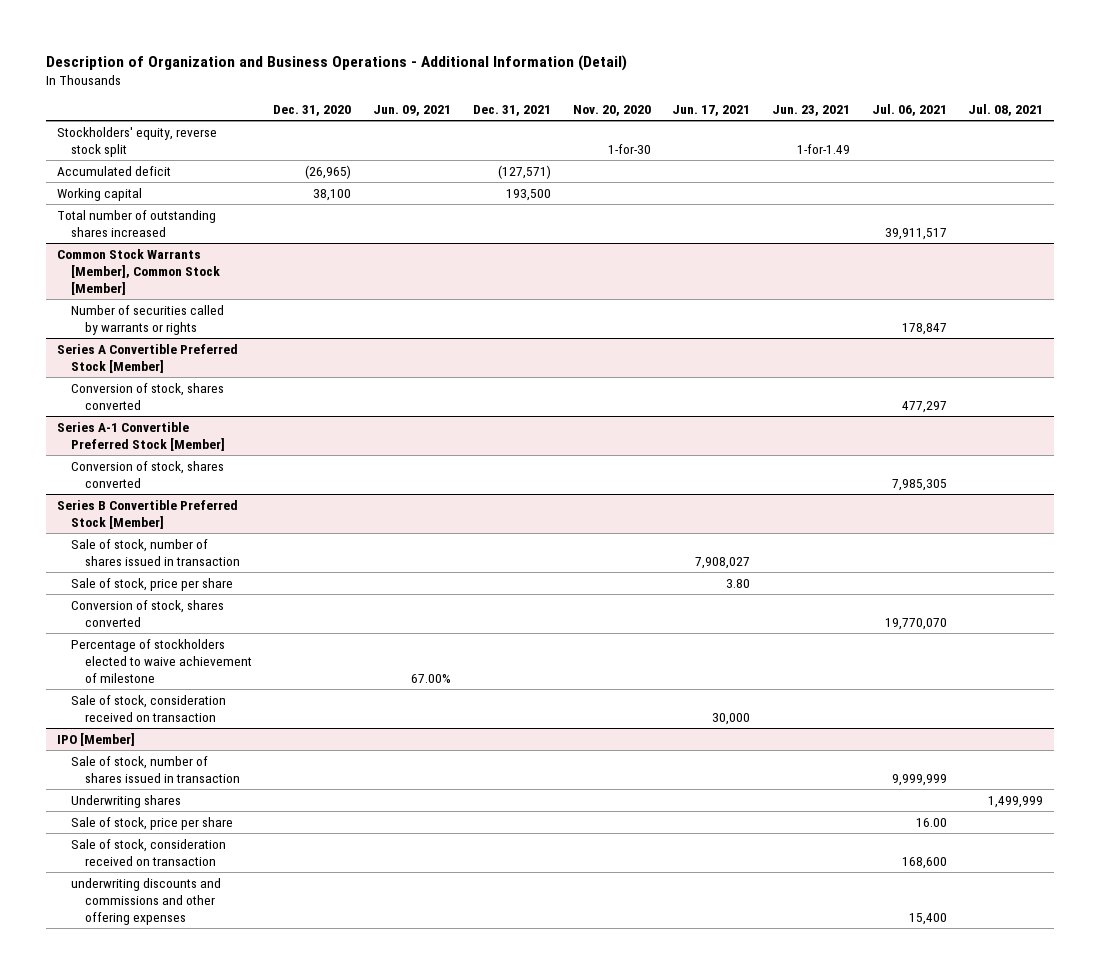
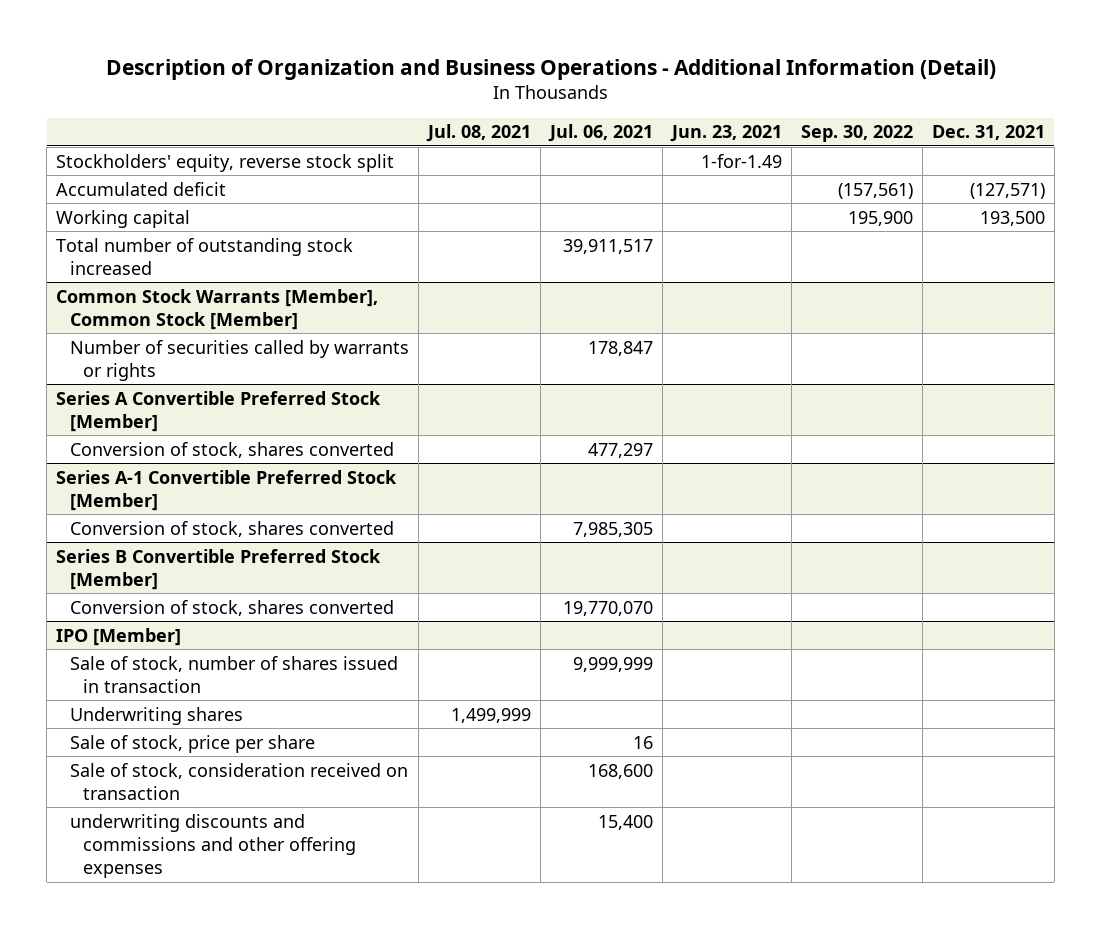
[273,104,352,116] Dec. 31, 2020 -> none
[373,104,452,116] Jun. 09, 2021 -> none
[572,104,651,116] Nov. 20, 2020 -> none
[672,104,751,116] Jun. 17, 2021 -> none
none -> [800,125,913,143] Sep. 30, 2022
[56,209,216,237] Total number of outstanding shares increased -> [56,237,354,275] Total number of outstanding stock increased
[70,538,240,566] Sale of stock, number of shares issued in transaction -> none
[70,577,233,591] Sale of stock, price per share -> none
[70,638,252,683] Percentage of stockholders elected to waive achievement of milestone -> none
[70,694,226,722] Sale of stock, consideration received on transaction -> none
[915,817,947,827] 16.00 -> [632,735,653,749] 16

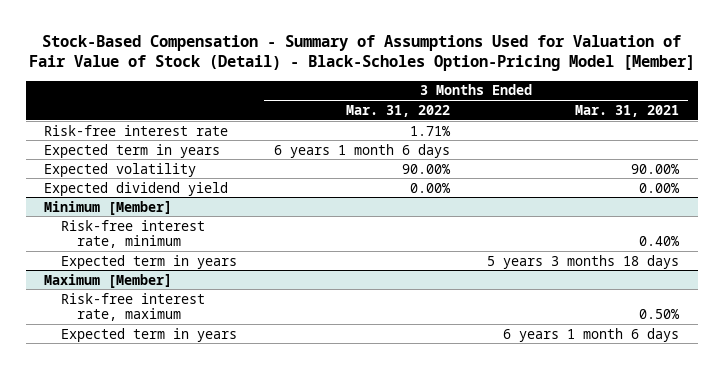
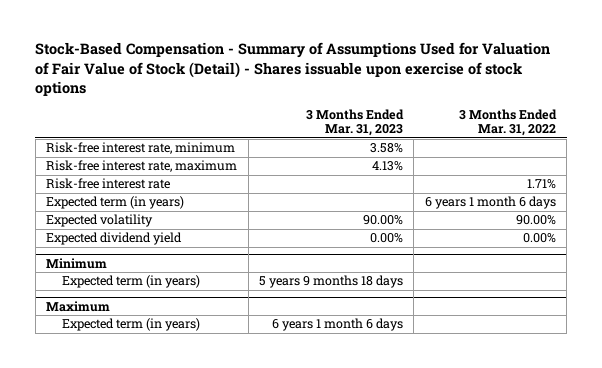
[28,34,695,72] Stock-Based Compensation - Summary of Assumptions Used for Valuation of Fair Value of Stock (Detail) - Black-Scholes Option-Pricing Model [Member] -> [35,42,551,97] Stock-Based Compensation - Summary of Assumptions Used for Valuation of Fair Value of Stock (Detail) - Shares issuable upon exercise of stock options
[575,104,680,117] Mar. 31, 2021 -> none
none -> [306,108,405,137] 3 Months Ended Mar. 31, 2023
none -> [46,142,236,155] Risk-free interest rate, minimum
none -> [46,160,238,173] Risk-free interest rate, maximum
[44,143,221,158] Expected term in years -> [46,196,185,210] Expected term (in years)
[60,219,205,249] Risk-free interest rate, minimum -> none
[60,292,205,322] Risk-free interest rate, maximum -> none
[44,200,173,215] Minimum [Member] -> [46,257,108,269] Minimum
[60,254,237,269] Expected term in years -> [61,275,200,289] Expected term (in years)
[44,273,173,288] Maximum [Member] -> [46,300,111,312] Maximum
[60,327,237,342] Expected term in years -> [61,318,200,332] Expected term (in years)

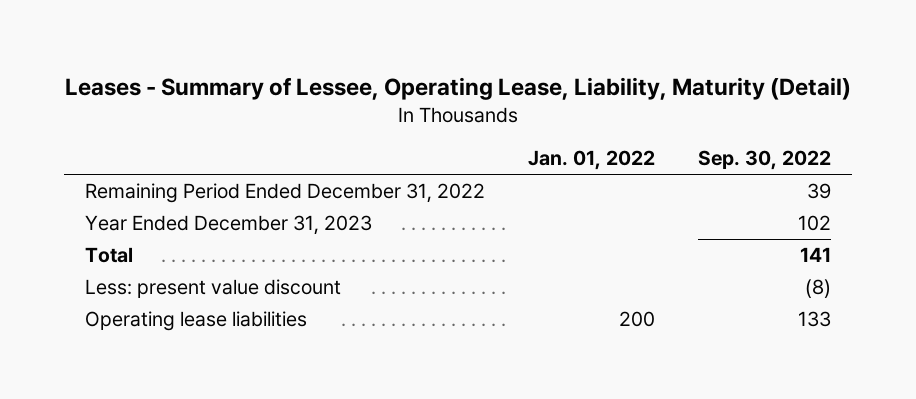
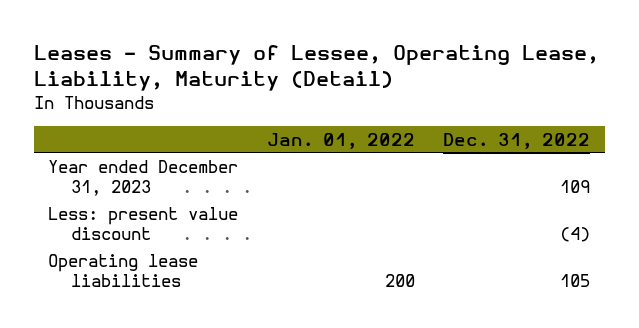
[697,150,831,171] Sep. 30, 2022 -> none
none -> [443,132,591,149] Dec. 31, 2022
[85,182,486,203] Remaining Period Ended December 31, 2022 -> none
[85,246,134,263] Total -> none
[85,214,373,235] Year Ended December 31, 2023 -> [48,159,239,197] Year ended December 31, 2023

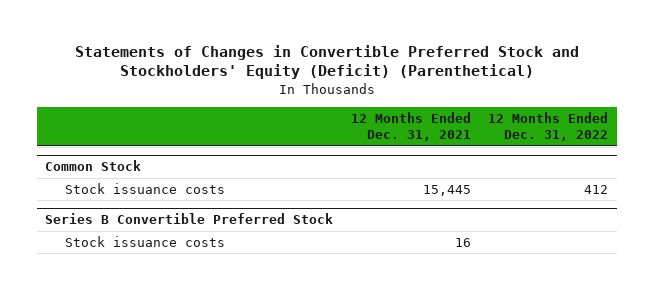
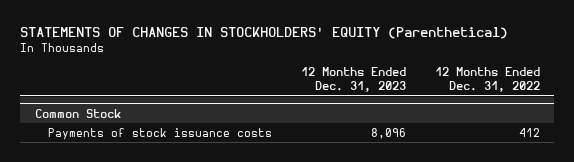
[74,44,579,80] Statements of Changes in Convertible Preferred Stock and Stockholders' Equity (Deficit) (Parenthetical) -> [20,27,509,40] STATEMENTS OF CHANGES IN STOCKHOLDERS' EQUITY (Parenthetical)
[350,111,471,142] 12 Months Ended Dec. 31, 2021 -> none
none -> [300,67,406,93] 12 Months Ended Dec. 31, 2023
[45,213,334,225] Series B Convertible Preferred Stock -> none
[64,235,225,247] Stock issuance costs -> none
[64,182,225,194] Stock issuance costs -> [47,127,272,140] Payments of stock issuance costs

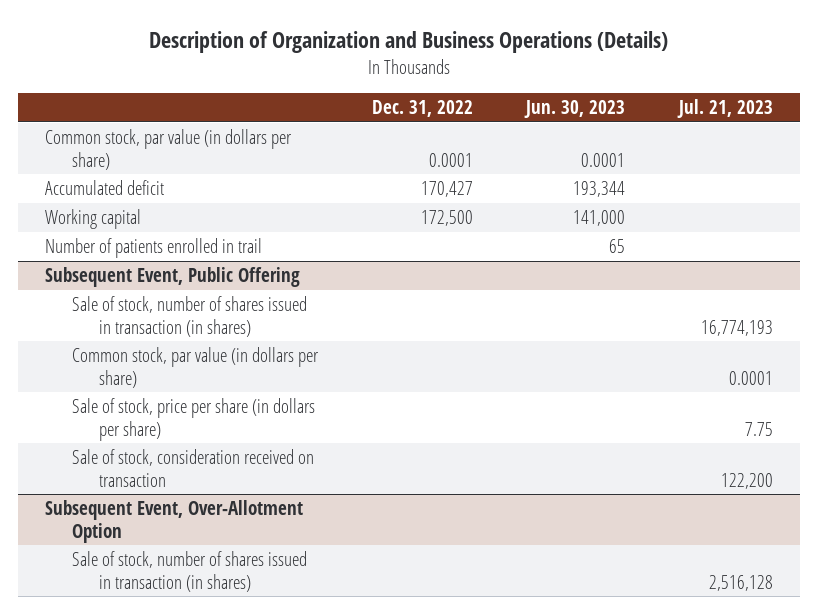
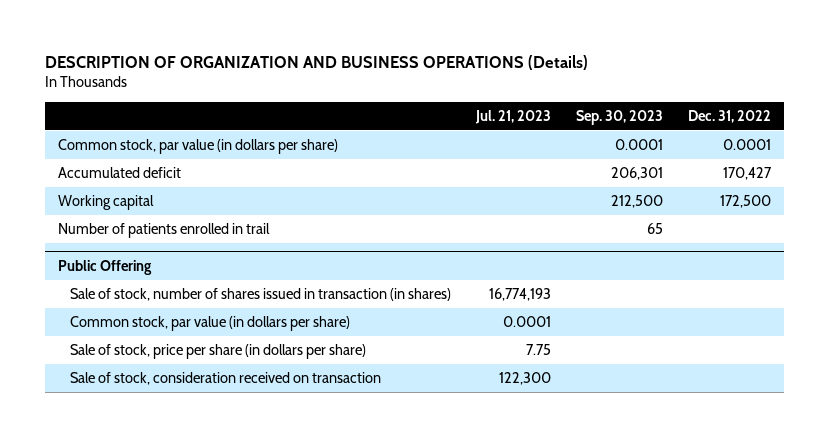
[149,30,669,53] Description of Organization and Business Operations (Details) -> [45,54,589,70] DESCRIPTION OF ORGANIZATION AND BUSINESS OPERATIONS (Details)
[524,100,626,119] Jun. 30, 2023 -> none
none -> [576,109,664,125] Sep. 30, 2023
[45,267,301,288] Subsequent Event, Public Offering -> [57,259,152,275] Public Offering
[45,500,304,543] Subsequent Event, Over-Allotment Option -> none
[72,551,308,592] Sale of stock, number of shares issued in transaction (in shares) -> none
[721,472,774,489] 122,200 -> [499,372,552,386] 122,300

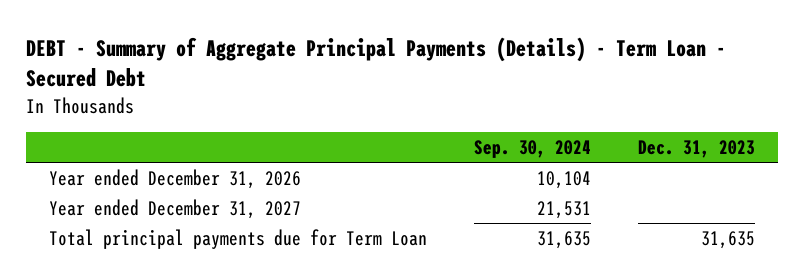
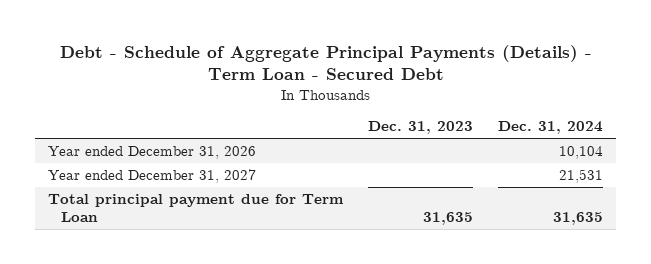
[26,37,727,88] DEBT - Summary of Aggregate Principal Payments (Details) - Term Loan - Secured Debt -> [59,44,592,81] Debt - Schedule of Aggregate Principal Payments (Details) - Term Loan - Secured Debt
[474,140,592,159] Sep. 30, 2024 -> none
none -> [498,121,604,135] Dec. 31, 2024
[49,228,428,249] Total principal payments due for Term Loan -> [47,193,344,222] Total principal payment due for Term Loan

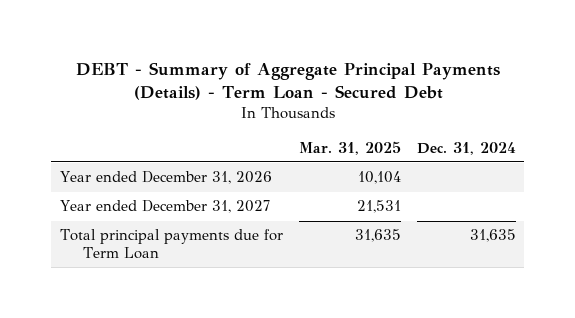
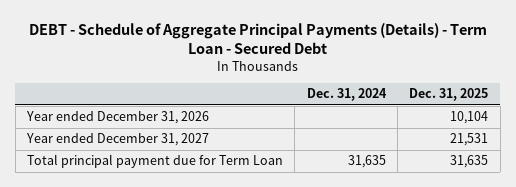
[75,61,500,100] DEBT - Summary of Aggregate Principal Payments (Details) - Term Loan - Secured Debt -> [28,22,487,54] DEBT - Schedule of Aggregate Principal Payments (Details) - Term Loan - Secured Debt
[298,140,401,155] Mar. 31, 2025 -> none
none -> [409,88,489,102] Dec. 31, 2025
[59,229,283,260] Total principal payments due for Term Loan -> [27,154,284,169] Total principal payment due for Term Loan

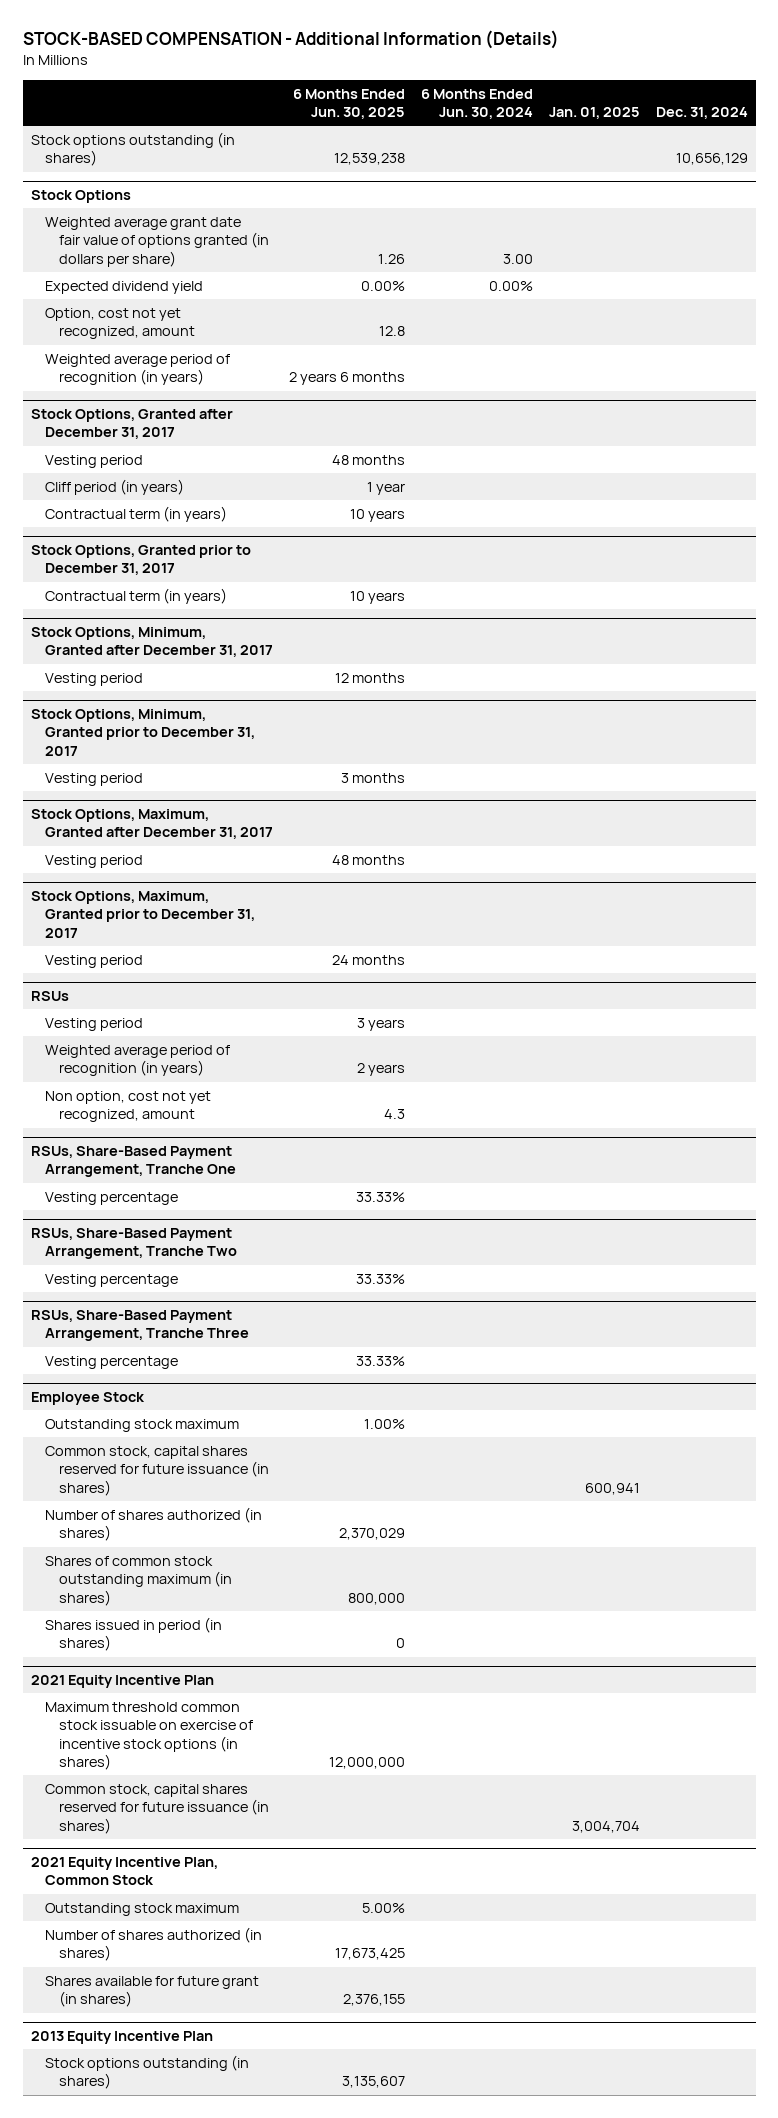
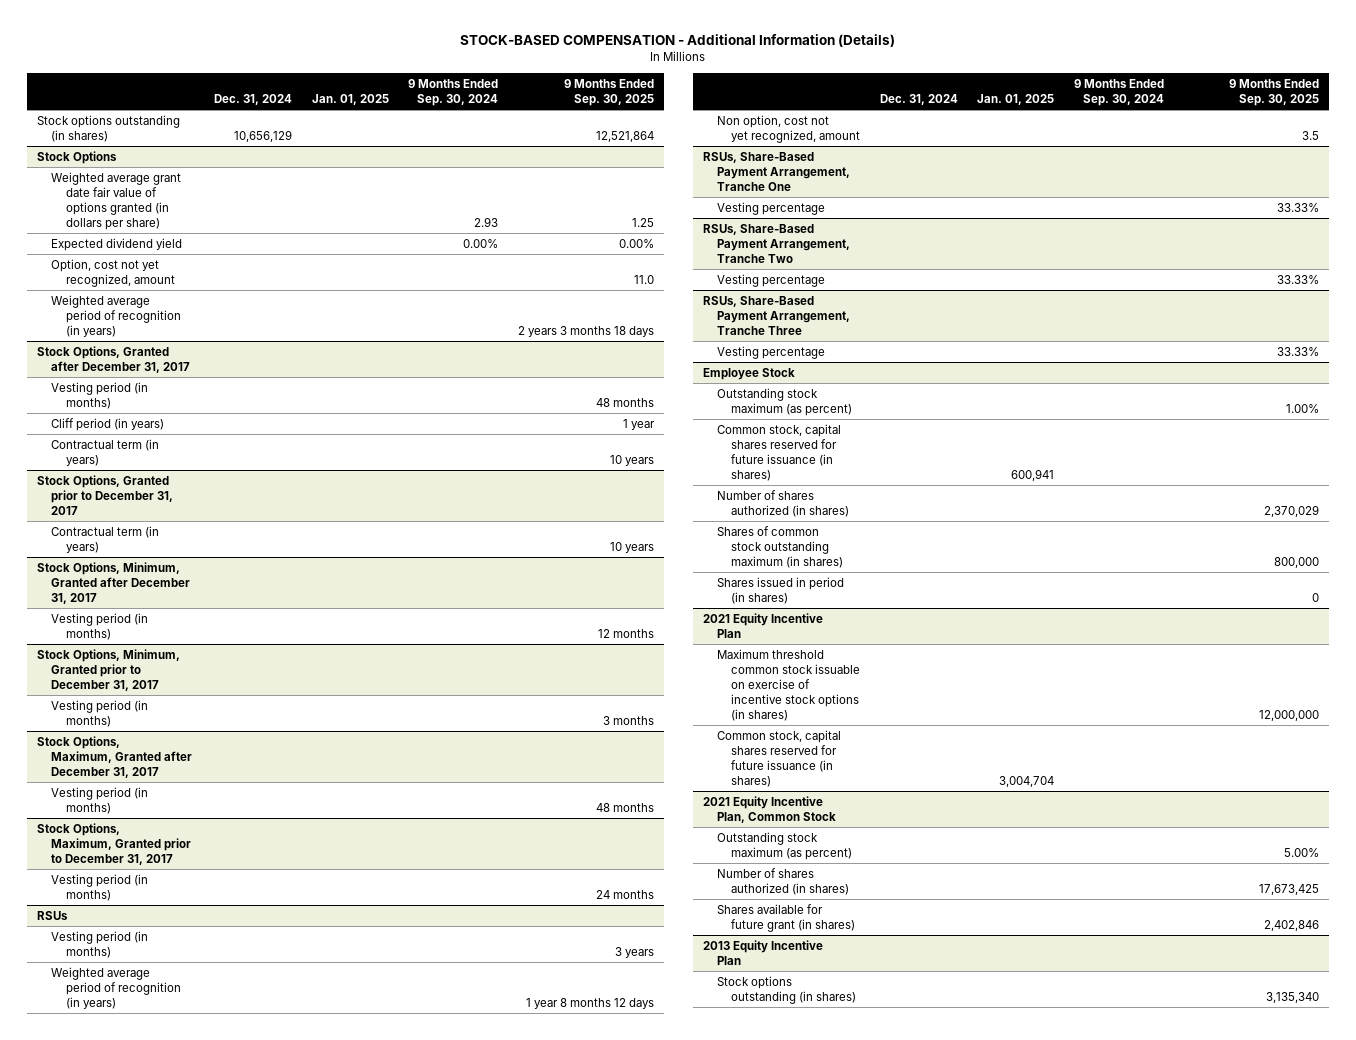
[292,88,405,119] 6 Months Ended Jun. 30, 2025 -> none
[420,88,533,119] 6 Months Ended Jun. 30, 2024 -> none
none -> [408,78,499,106] 9 Months Ended Sep. 30, 2024
none -> [563,78,654,106] 9 Months Ended Sep. 30, 2025
[44,454,143,468] Vesting period -> [51,381,149,409] Vesting period (in months)
[44,672,143,686] Vesting period -> [51,612,149,640] Vesting period (in months)
[44,772,143,786] Vesting period -> [51,699,149,727] Vesting period (in months)
[44,854,143,868] Vesting period -> [51,786,149,814] Vesting period (in months)
[44,954,143,968] Vesting period -> [51,873,149,901] Vesting period (in months)
[44,1017,143,1031] Vesting period -> [51,930,149,958] Vesting period (in months)
[44,1418,239,1432] Outstanding stock maximum -> [716,387,853,416] Outstanding stock maximum (as percent)
[44,1902,239,1916] Outstanding stock maximum -> [716,831,853,860] Outstanding stock maximum (as percent)

